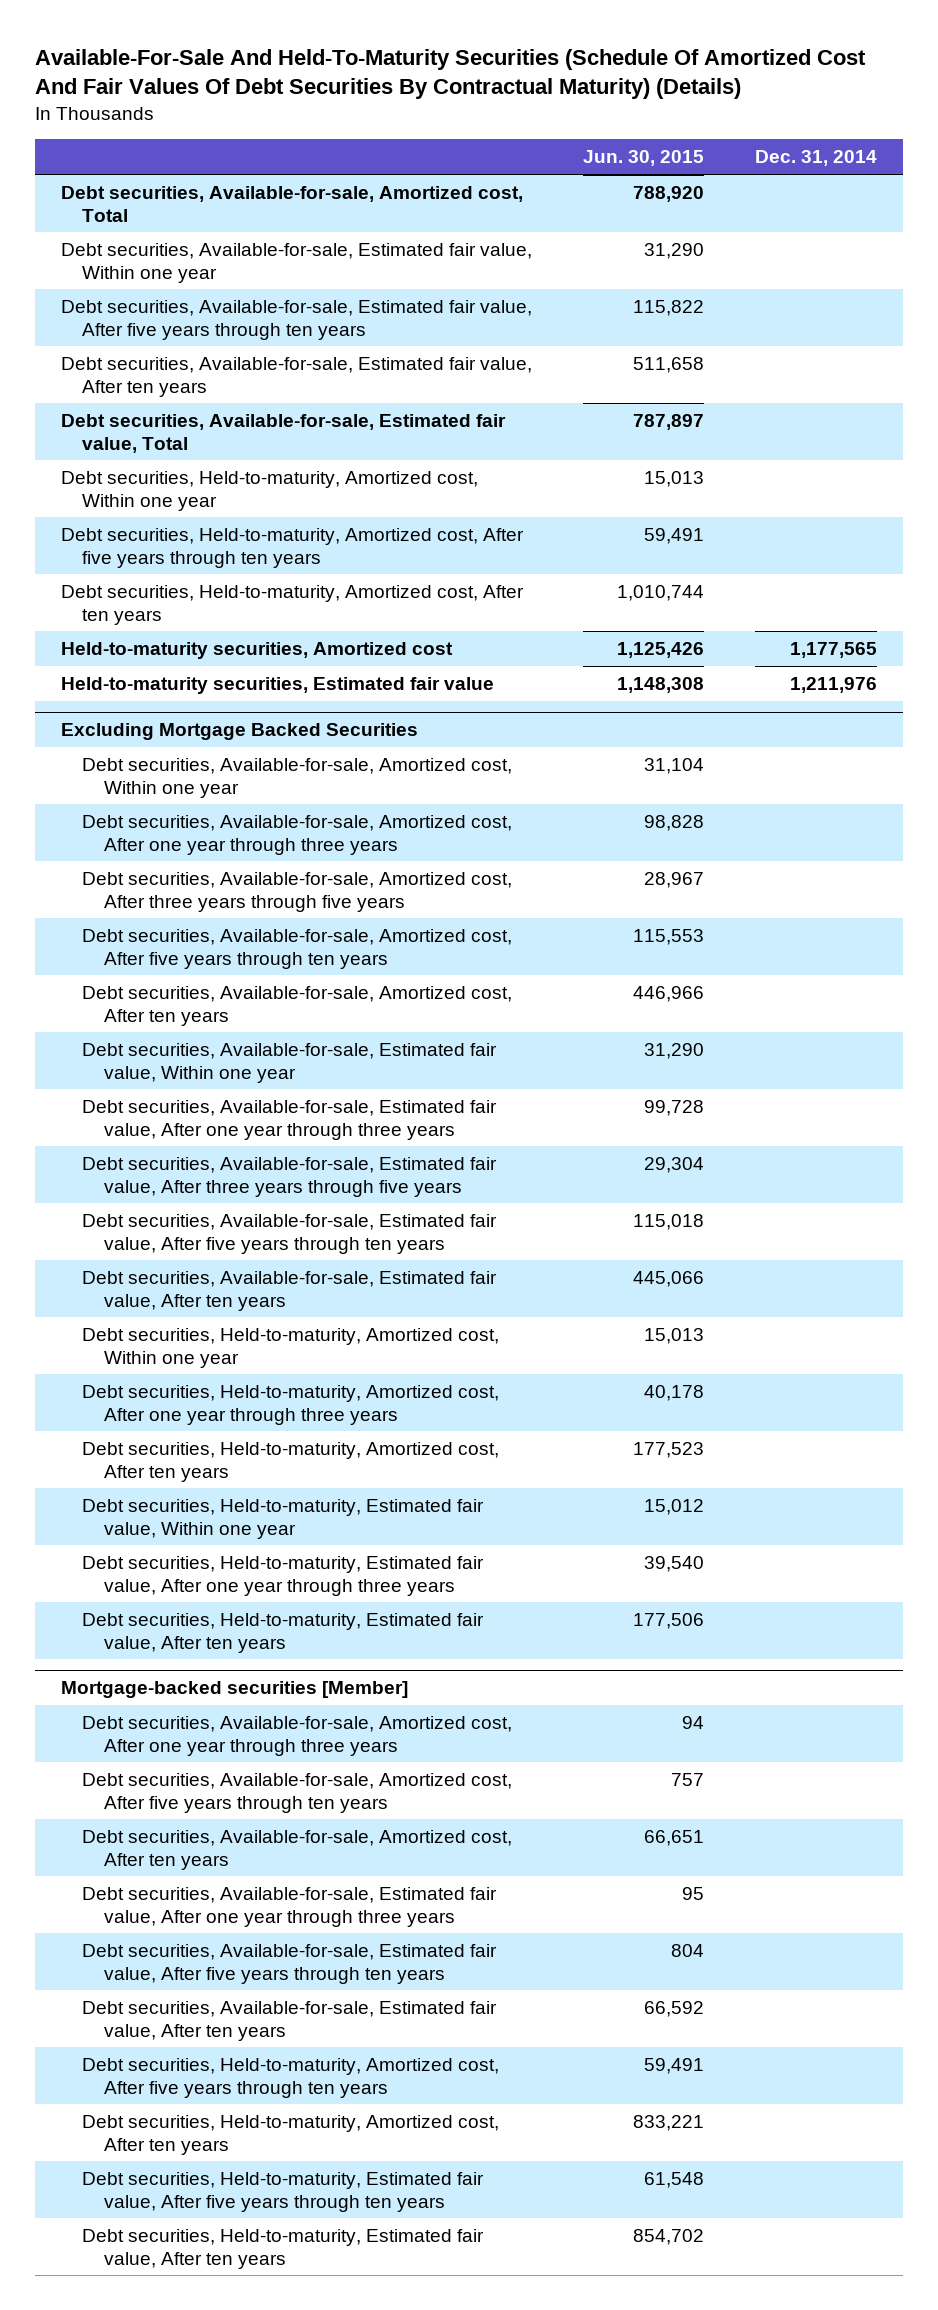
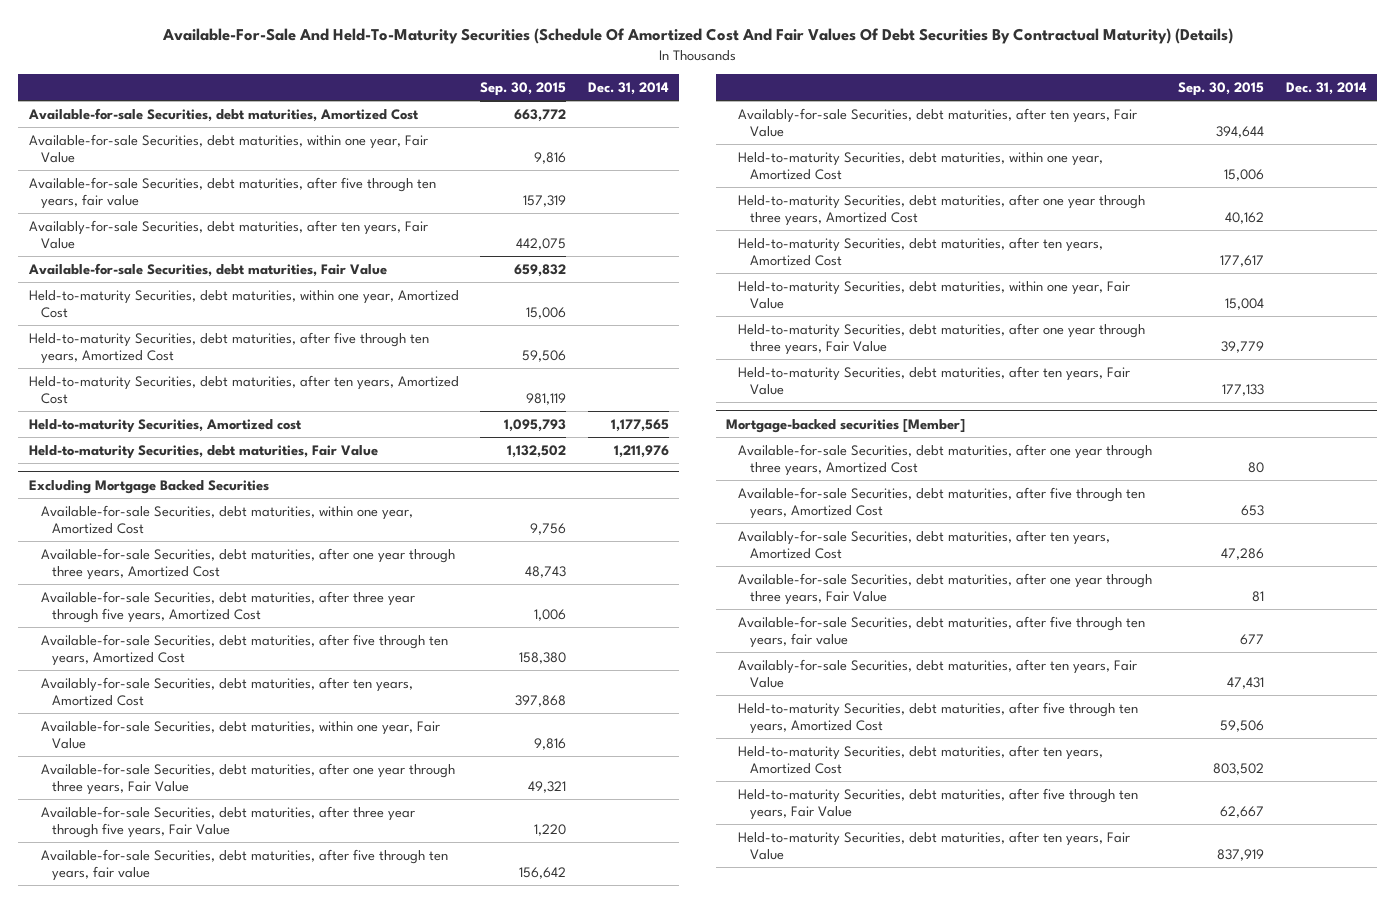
[583,150,705,167] Jun. 30, 2015 -> none
none -> [480,82,567,97] Sep. 30, 2015
[60,185,523,222] Debt securities, Available-for-sale, Amortized cost, Total -> [27,107,419,122] Available-for-sale Securities, debt maturities, Amortized Cost
[60,242,532,283] Debt securities, Available-for-sale, Estimated fair value, Within one year -> [28,133,428,164] Available-for-sale Securities, debt maturities, within one year, Fair Value
[60,299,532,340] Debt securities, Available-for-sale, Estimated fair value, After five years through ten years -> [28,176,436,210] Available-for-sale Securities, debt maturities, after five through ten years, fair value
[60,356,532,397] Debt securities, Available-for-sale, Estimated fair value, After ten years -> [28,219,428,250] Availably-for-sale Securities, debt maturities, after ten years, Fair Value
[60,413,506,453] Debt securities, Available-for-sale, Estimated fair value, Total -> [27,262,387,277] Available-for-sale Securities, debt maturities, Fair Value
[60,470,478,511] Debt securities, Held-to-maturity, Amortized cost, Within one year -> [28,289,459,319] Held-to-maturity Securities, debt maturities, within one year, Amortized Cost
[60,527,524,568] Debt securities, Held-to-maturity, Amortized cost, After five years through ten years -> [28,331,429,365] Held-to-maturity Securities, debt maturities, after five through ten years, Amortized Cost
[60,584,524,625] Debt securities, Held-to-maturity, Amortized cost, After ten years -> [28,374,459,405] Held-to-maturity Securities, debt maturities, after ten years, Amortized Cost
[60,641,453,659] Held-to-maturity securities, Amortized cost -> [28,418,302,433] Held-to-maturity Securities, Amortized cost
[60,676,494,694] Held-to-maturity securities, Estimated fair value -> [28,444,378,459] Held-to-maturity Securities, debt maturities, Fair Value
[82,757,513,798] Debt securities, Available-for-sale, Amortized cost, Within one year -> [40,504,413,535] Available-for-sale Securities, debt maturities, within one year, Amortized Cost
[82,814,513,855] Debt securities, Available-for-sale, Amortized cost, After one year through three years -> [40,547,455,581] Available-for-sale Securities, debt maturities, after one year through three years, Amortized Cost
[82,871,513,912] Debt securities, Available-for-sale, Amortized cost, After three years through five years -> [40,590,415,624] Available-for-sale Securities, debt maturities, after three year through five years, Amortized Cost
[82,928,513,969] Debt securities, Available-for-sale, Amortized cost, After five years through ten years -> [40,633,448,667] Available-for-sale Securities, debt maturities, after five through ten years, Amortized Cost
[82,985,513,1026] Debt securities, Available-for-sale, Amortized cost, After ten years -> [40,676,413,707] Availably-for-sale Securities, debt maturities, after ten years, Amortized Cost
[82,1042,498,1083] Debt securities, Available-for-sale, Estimated fair value, Within one year -> [40,719,440,750] Available-for-sale Securities, debt maturities, within one year, Fair Value
[82,1099,498,1140] Debt securities, Available-for-sale, Estimated fair value, After one year through three years -> [40,762,455,796] Available-for-sale Securities, debt maturities, after one year through three years, Fair Value
[82,1156,498,1197] Debt securities, Available-for-sale, Estimated fair value, After three years through five years -> [40,805,415,839] Available-for-sale Securities, debt maturities, after three year through five years, Fair Value
[82,1213,498,1254] Debt securities, Available-for-sale, Estimated fair value, After five years through ten years -> [40,848,448,882] Available-for-sale Securities, debt maturities, after five through ten years, fair value
[82,1270,498,1311] Debt securities, Available-for-sale, Estimated fair value, After ten years -> [738,107,1138,138] Availably-for-sale Securities, debt maturities, after ten years, Fair Value
[82,1327,500,1368] Debt securities, Held-to-maturity, Amortized cost, Within one year -> [738,151,1104,181] Held-to-maturity Securities, debt maturities, within one year, Amortized Cost
[82,1384,500,1425] Debt securities, Held-to-maturity, Amortized cost, After one year through three years -> [738,193,1146,227] Held-to-maturity Securities, debt maturities, after one year through three years, Amortized Cost
[82,1441,500,1482] Debt securities, Held-to-maturity, Amortized cost, After ten years -> [738,236,1104,267] Held-to-maturity Securities, debt maturities, after ten years, Amortized Cost
[82,1498,485,1539] Debt securities, Held-to-maturity, Estimated fair value, Within one year -> [738,280,1131,310] Held-to-maturity Securities, debt maturities, within one year, Fair Value
[82,1555,485,1596] Debt securities, Held-to-maturity, Estimated fair value, After one year through three years -> [738,322,1146,356] Held-to-maturity Securities, debt maturities, after one year through three years, Fair Value
[82,1612,485,1653] Debt securities, Held-to-maturity, Estimated fair value, After ten years -> [738,365,1131,396] Held-to-maturity Securities, debt maturities, after ten years, Fair Value
[82,1715,513,1756] Debt securities, Available-for-sale, Amortized cost, After one year through three years -> [738,443,1153,477] Available-for-sale Securities, debt maturities, after one year through three years, Amortized Cost
[82,1772,513,1813] Debt securities, Available-for-sale, Amortized cost, After five years through ten years -> [738,486,1146,520] Available-for-sale Securities, debt maturities, after five through ten years, Amortized Cost
[82,1829,513,1870] Debt securities, Available-for-sale, Amortized cost, After ten years -> [738,529,1111,560] Availably-for-sale Securities, debt maturities, after ten years, Amortized Cost
[82,1886,498,1927] Debt securities, Available-for-sale, Estimated fair value, After one year through three years -> [738,572,1153,606] Available-for-sale Securities, debt maturities, after one year through three years, Fair Value
[82,1943,498,1984] Debt securities, Available-for-sale, Estimated fair value, After five years through ten years -> [738,615,1146,649] Available-for-sale Securities, debt maturities, after five through ten years, fair value
[82,2000,498,2041] Debt securities, Available-for-sale, Estimated fair value, After ten years -> [738,658,1138,689] Availably-for-sale Securities, debt maturities, after ten years, Fair Value
[82,2057,500,2098] Debt securities, Held-to-maturity, Amortized cost, After five years through ten years -> [738,701,1139,735] Held-to-maturity Securities, debt maturities, after five through ten years, Amortized Cost
[82,2114,500,2155] Debt securities, Held-to-maturity, Amortized cost, After ten years -> [738,744,1104,775] Held-to-maturity Securities, debt maturities, after ten years, Amortized Cost
[82,2171,485,2212] Debt securities, Held-to-maturity, Estimated fair value, After five years through ten years -> [738,787,1139,821] Held-to-maturity Securities, debt maturities, after five through ten years, Fair Value
[82,2228,485,2269] Debt securities, Held-to-maturity, Estimated fair value, After ten years -> [738,830,1131,861] Held-to-maturity Securities, debt maturities, after ten years, Fair Value

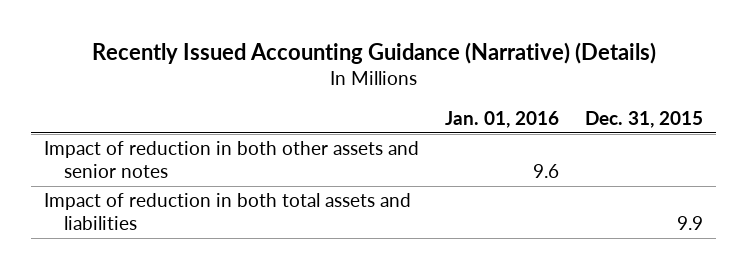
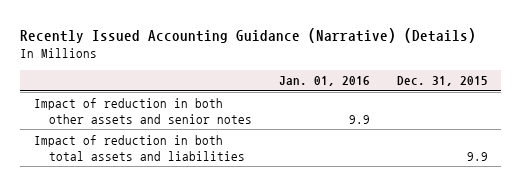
[533,163,560,178] 9.6 -> [349,114,371,124] 9.9

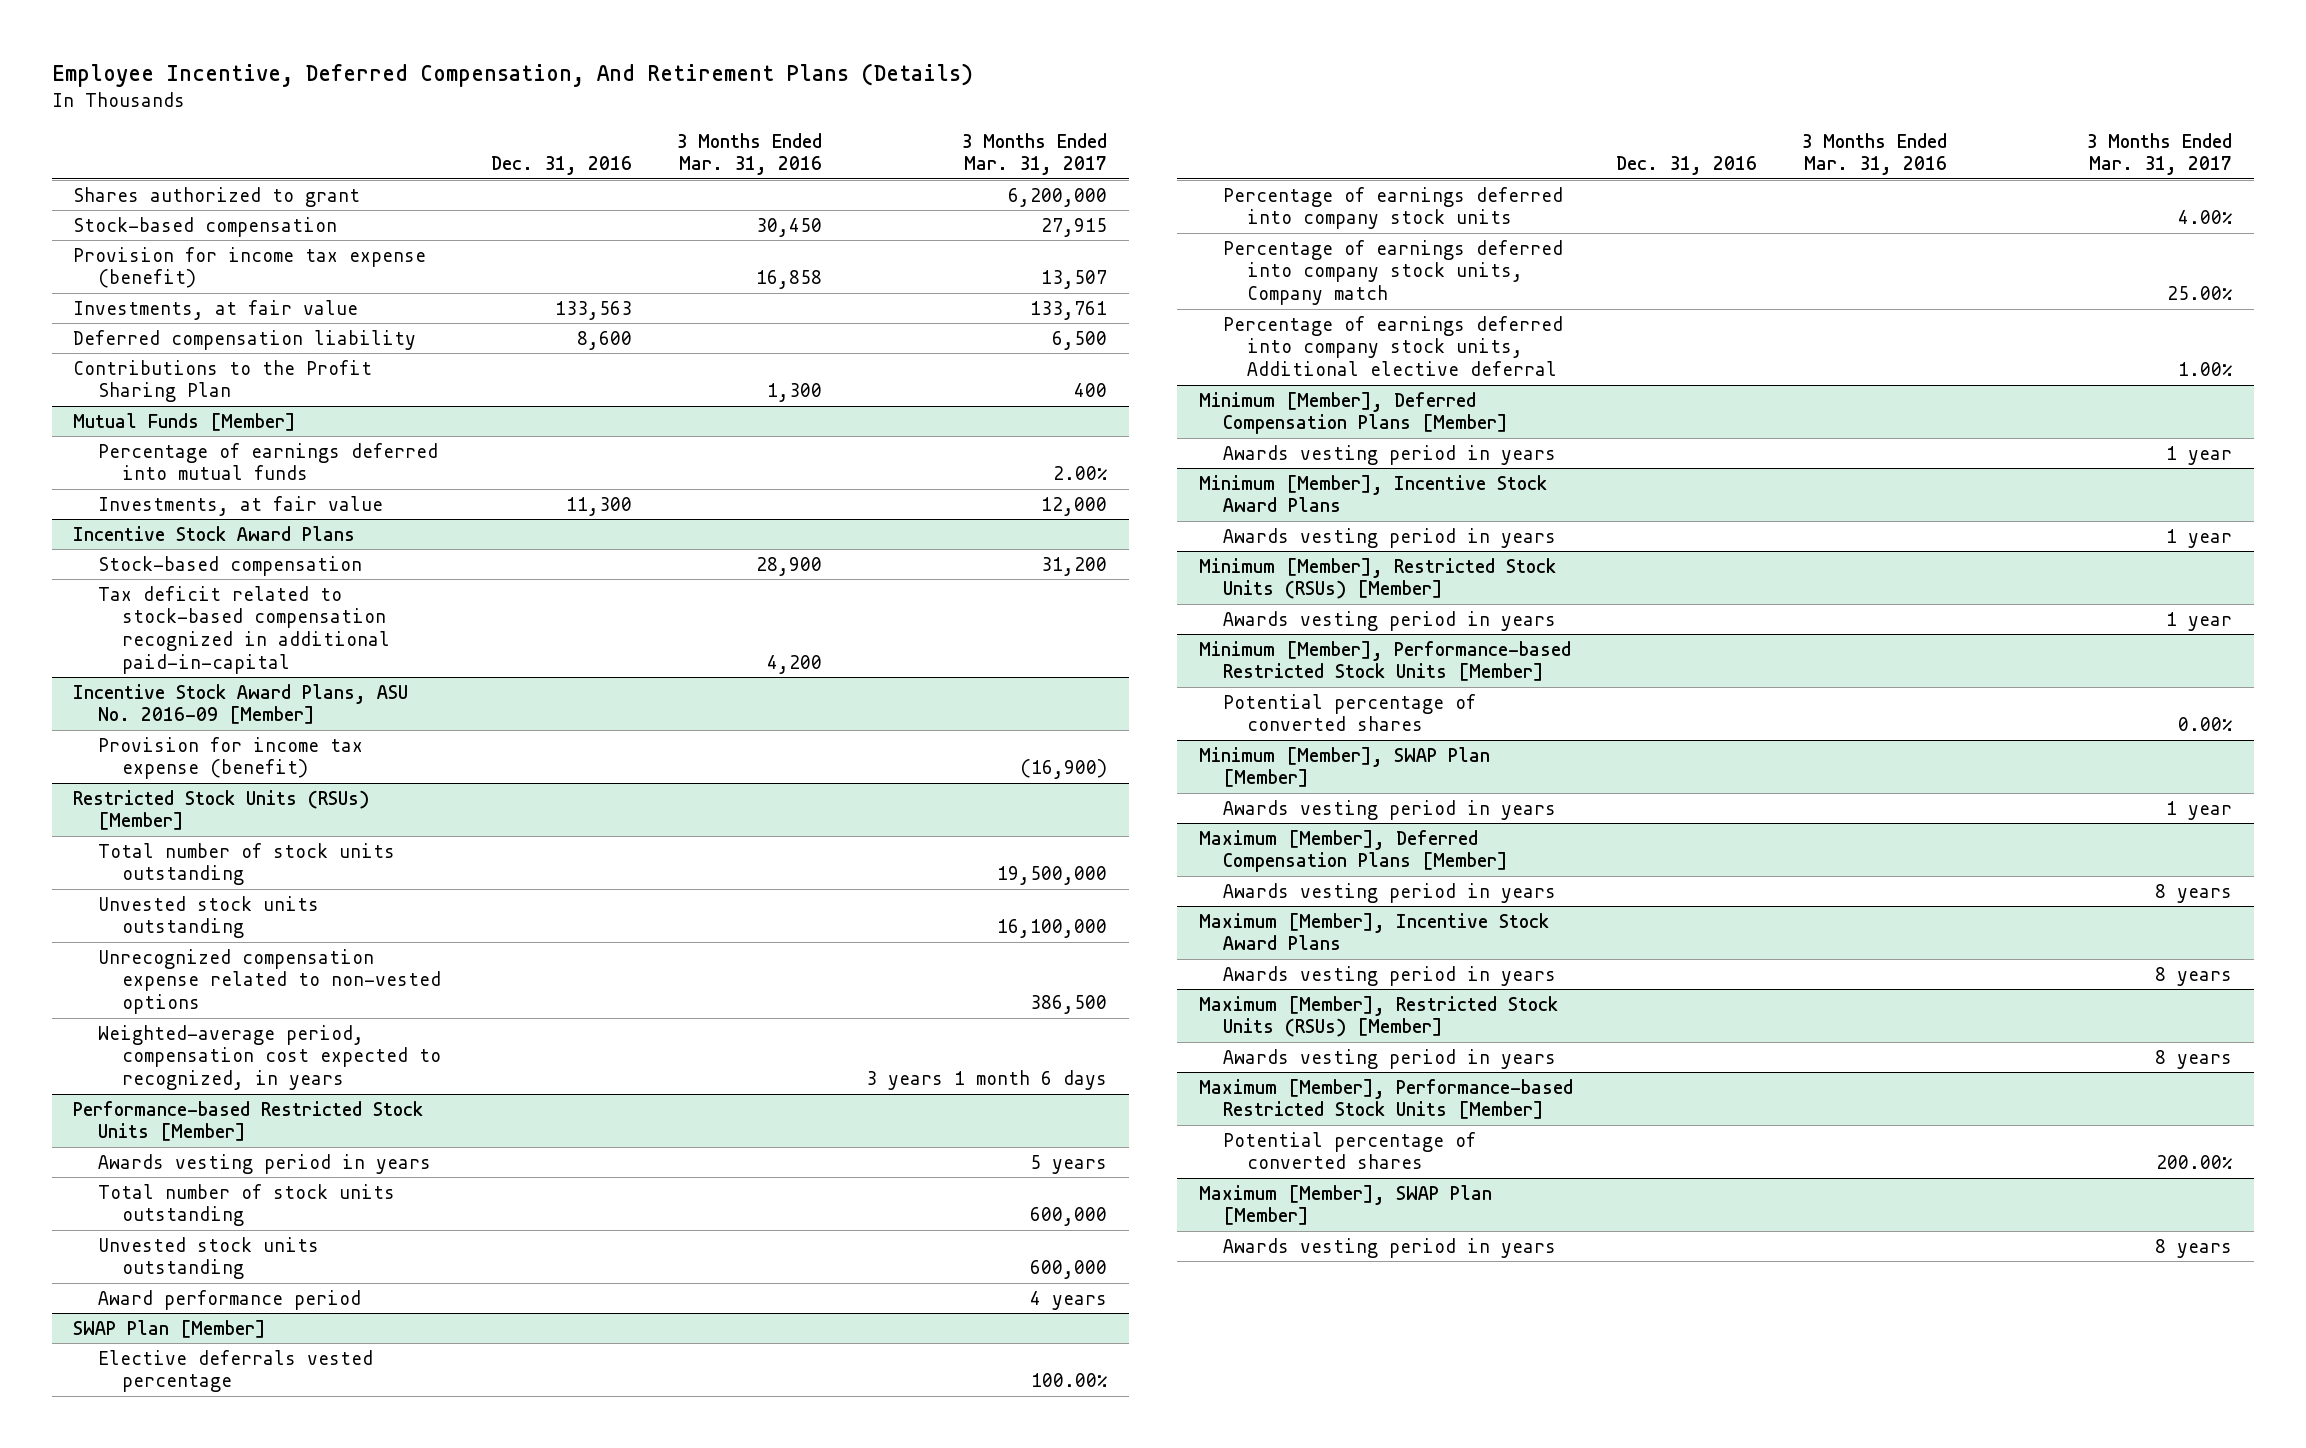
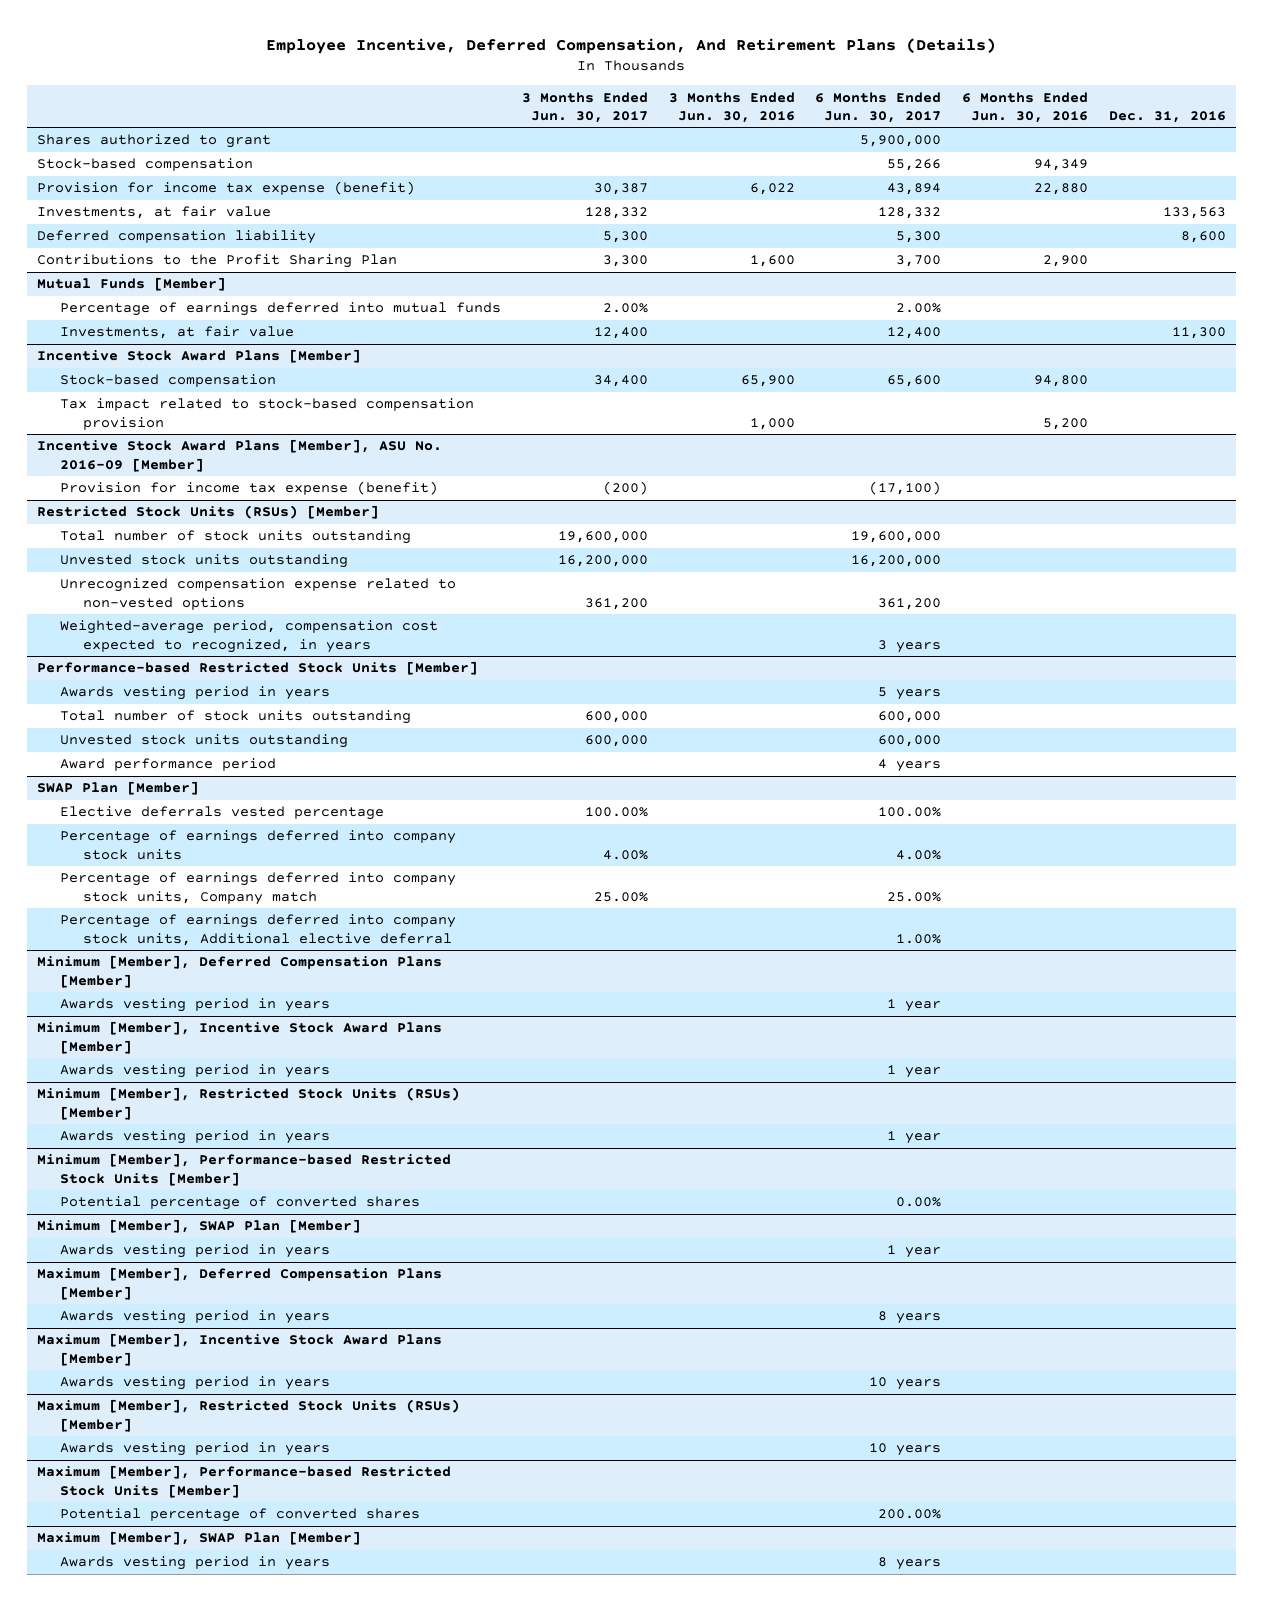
[676,132,823,176] 3 Months Ended Mar. 31, 2016 -> none
[961,132,1108,176] 3 Months Ended Mar. 31, 2017 -> none
none -> [521,91,648,123] 3 Months Ended Jun. 30, 2017
none -> [668,91,795,123] 3 Months Ended Jun. 30, 2016
none -> [815,91,942,123] 6 Months Ended Jun. 30, 2017
none -> [961,91,1088,123] 6 Months Ended Jun. 30, 2016
[73,525,356,541] Incentive Stock Award Plans -> [37,349,362,364] Incentive Stock Award Plans [Member]
[97,585,390,674] Tax deficit related to stock-based compensation recognized in additional paid-in-capital -> [60,398,475,430] Tax impact related to stock-based compensation provision
[73,683,409,725] Incentive Stock Award Plans, ASU No. 2016-09 [Member] -> [37,439,443,472] Incentive Stock Award Plans [Member], ASU No. 2016-09 [Member]
[1198,474,1547,513] Minimum [Member], Incentive Stock Award Plans -> [37,1021,443,1054] Minimum [Member], Incentive Stock Award Plans [Member]
[1198,912,1549,951] Maximum [Member], Incentive Stock Award Plans -> [37,1333,443,1366] Maximum [Member], Incentive Stock Award Plans [Member]

